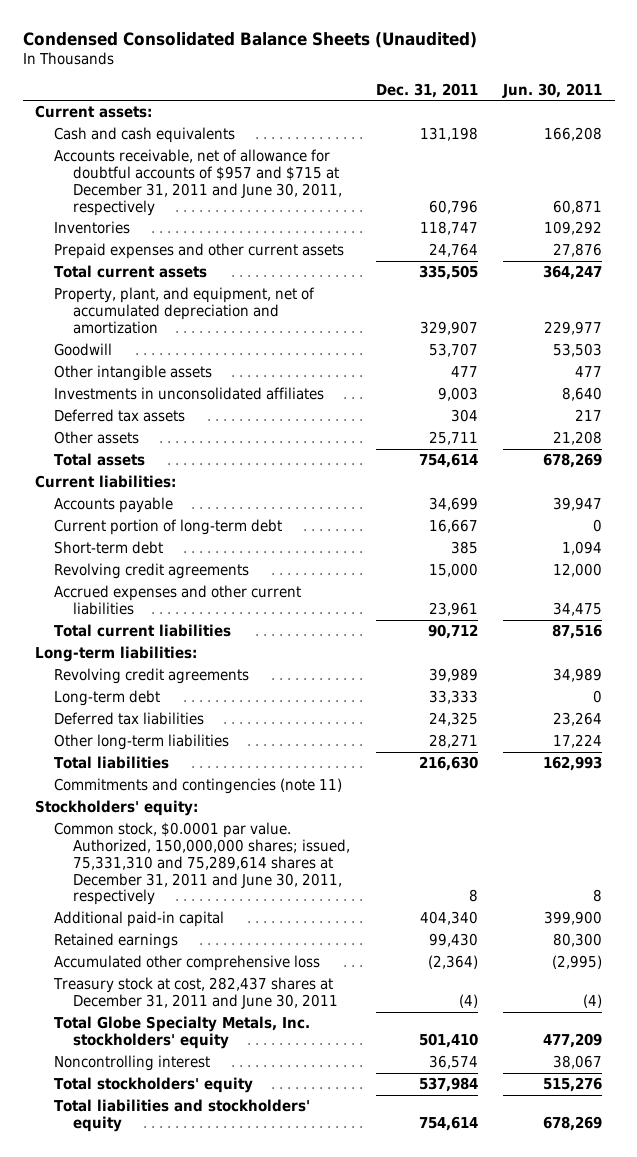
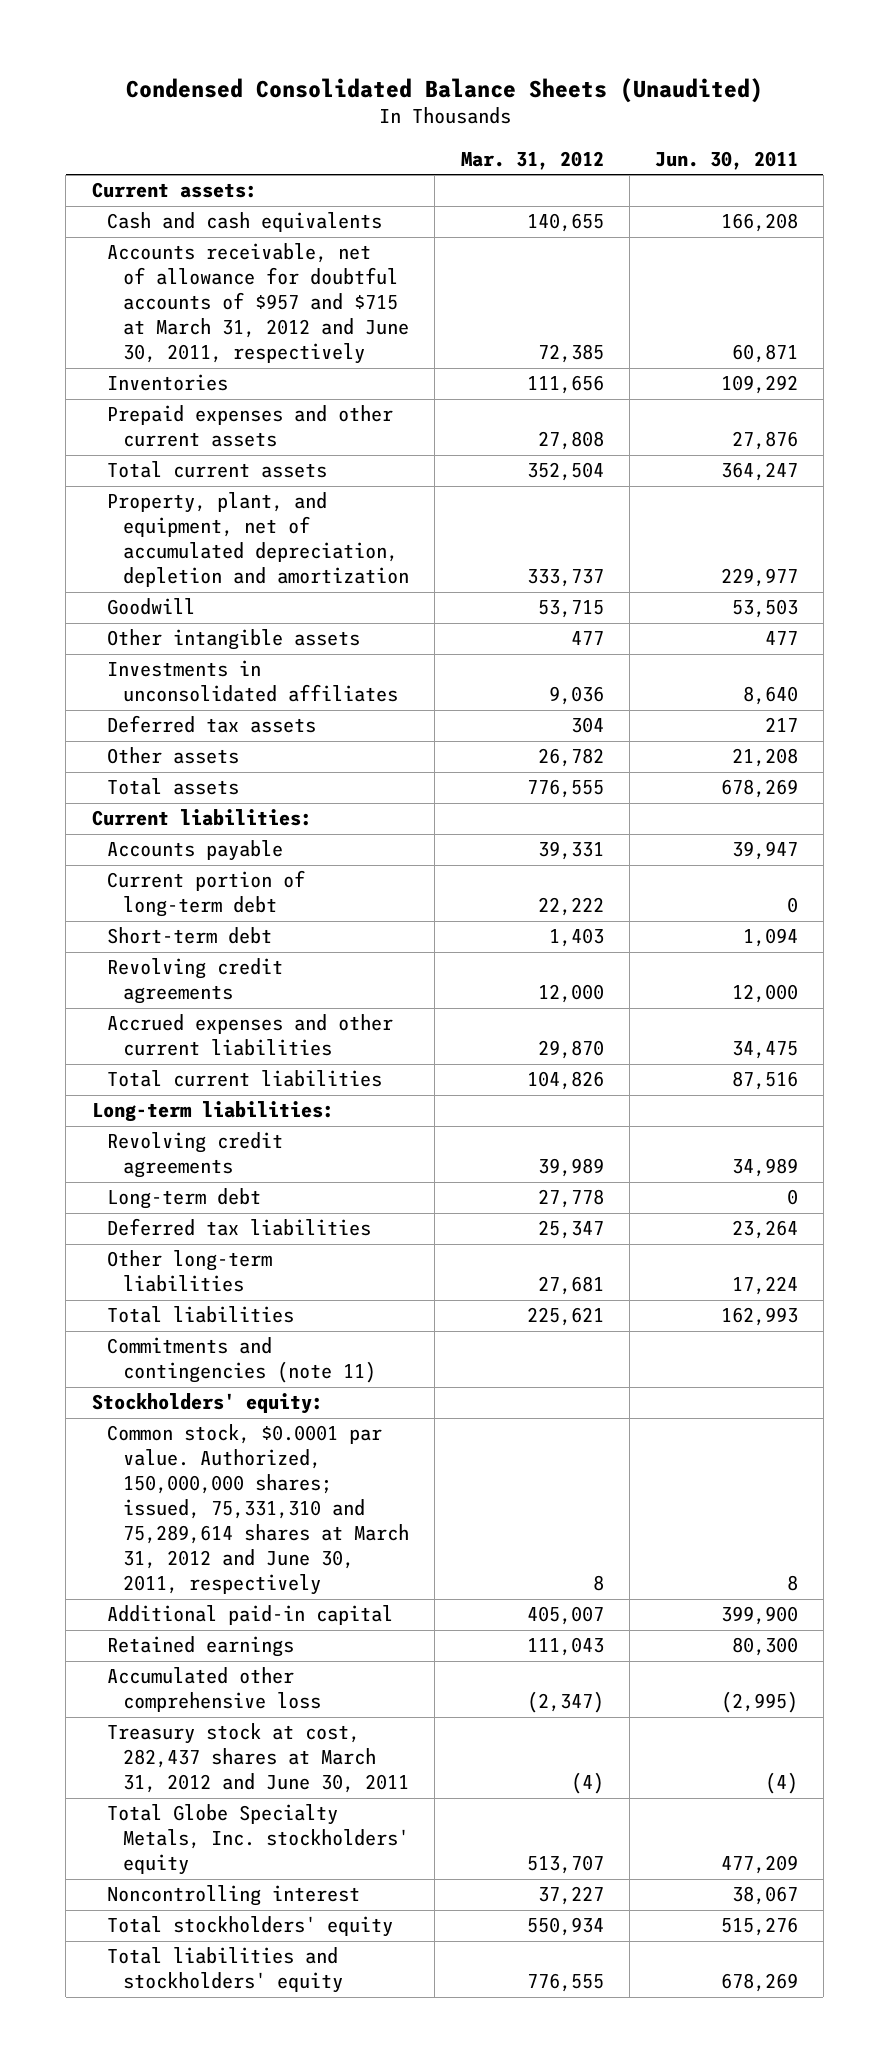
[375,82,478,98] Dec. 31, 2011 -> none
none -> [460,150,604,170] Mar. 31, 2012
[54,149,343,216] Accounts receivable, net of allowance for doubtful accounts of $957 and $715 at December 31, 2011 and June 30, 2011, respectively -> [107,243,410,365] Accounts receivable, net of allowance for doubtful accounts of $957 and $715 at March 31, 2012 and June 30, 2011, respectively
[54,287,316,334] Property, plant, and equipment, net of accumulated depreciation and amortization -> [107,492,410,588] Property, plant, and equipment, net of accumulated depreciation, depletion and amortization
[54,822,351,906] Common stock, $0.0001 par value. Authorized, 150,000,000 shares; issued, 75,331,310 and 75,289,614 shares at December 31, 2011 and June 30, 2011, respectively -> [107,1424,410,1596] Common stock, $0.0001 par value. Authorized, 150,000,000 shares; issued, 75,331,310 and 75,289,614 shares at March 31, 2012 and June 30, 2011, respectively
[53,977,339,1010] Treasury stock at cost, 282,437 shares at December 31, 2011 and June 30, 2011 -> [107,1723,410,1794] Treasury stock at cost, 282,437 shares at March 31, 2012 and June 30, 2011

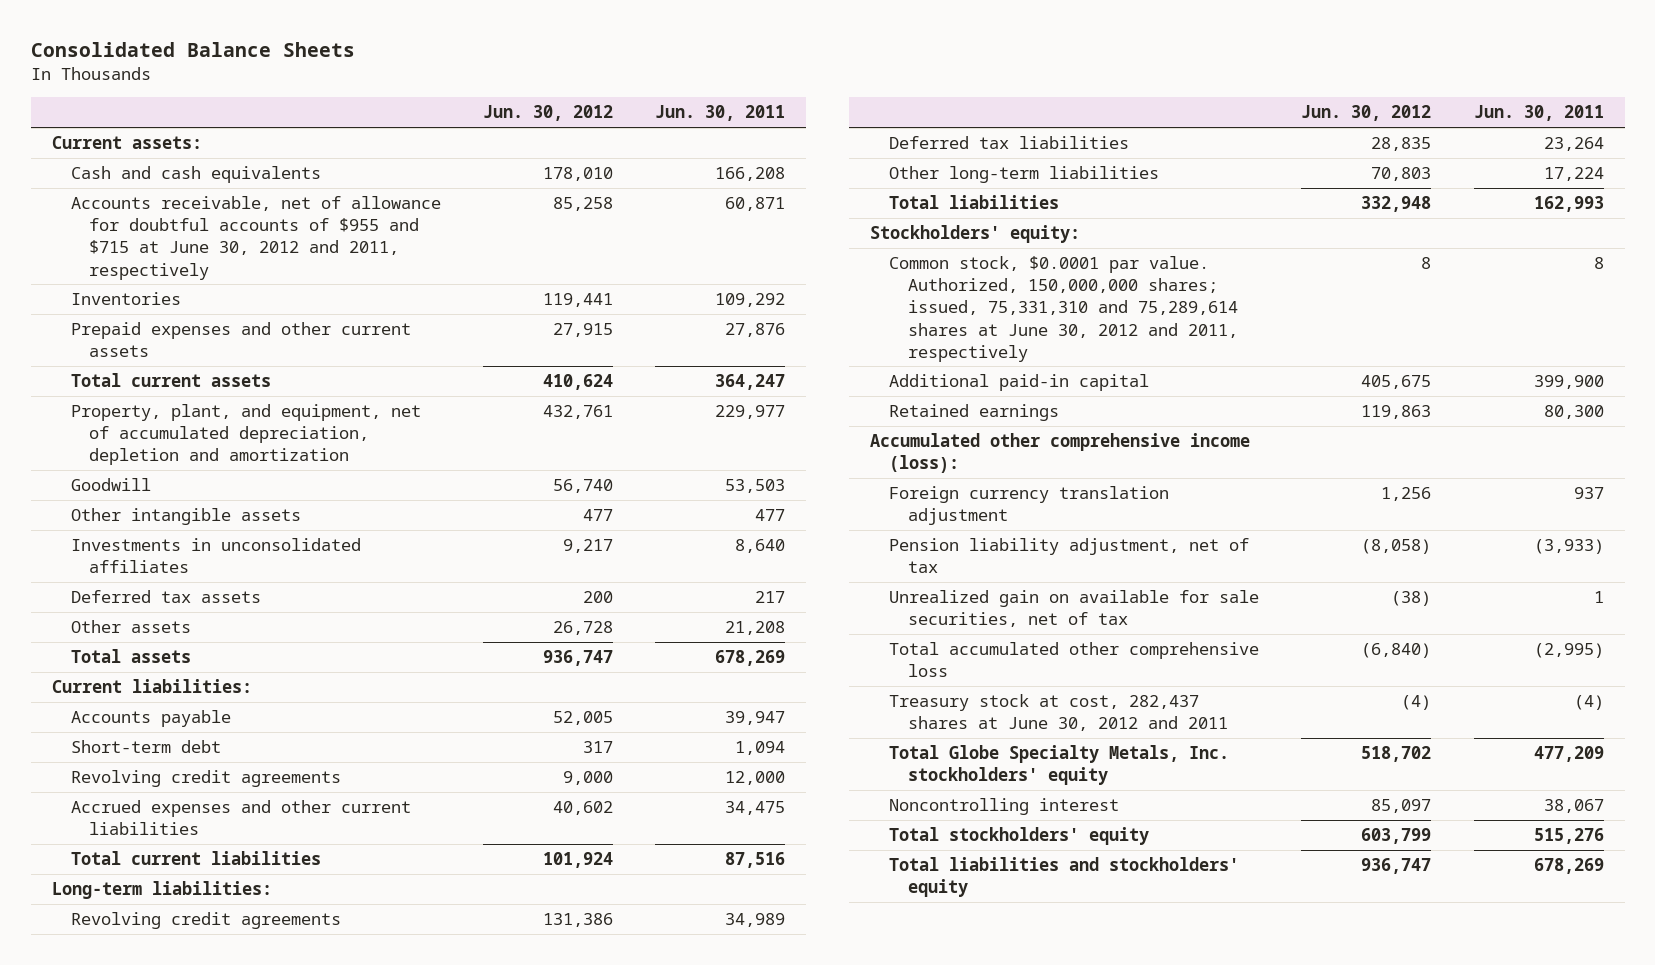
[125,77,763,103] Condensed Consolidated Balance Sheets (Unaudited) -> [30,42,355,58] Consolidated Balance Sheets
[460,150,604,170] Mar. 31, 2012 -> none
none -> [482,105,613,122] Jun. 30, 2012
[107,243,410,365] Accounts receivable, net of allowance for doubtful accounts of $957 and $715 at March 31, 2012 and June 30, 2011, respectively -> [70,196,441,280] Accounts receivable, net of allowance for doubtful accounts of $955 and $715 at June 30, 2012 and 2011, respectively
[107,870,306,918] Current portion of long-term debt -> none
[107,1188,262,1210] Long-term debt -> none
[107,1337,377,1384] Commitments and contingencies (note 11) -> none
[107,1424,410,1596] Common stock, $0.0001 par value. Authorized, 150,000,000 shares; issued, 75,331,310 and 75,289,614 shares at March 31, 2012 and June 30, 2011, respectively -> [889,256,1238,362] Common stock, $0.0001 par value. Authorized, 150,000,000 shares; issued, 75,331,310 and 75,289,614 shares at June 30, 2012 and 2011, respectively
none -> [870,433,1251,474] Accumulated other comprehensive income (loss):
none -> [889,486,1170,526] Foreign currency translation adjustment
none -> [889,538,1250,574] Pension liability adjustment, net of tax
none -> [889,590,1260,628] Unrealized gain on available for sale securities, net of tax
[107,1667,322,1713] Accumulated other comprehensive loss -> [889,642,1260,678] Total accumulated other comprehensive loss
[107,1723,410,1794] Treasury stock at cost, 282,437 shares at March 31, 2012 and June 30, 2011 -> [889,694,1228,732] Treasury stock at cost, 282,437 shares at June 30, 2012 and 2011

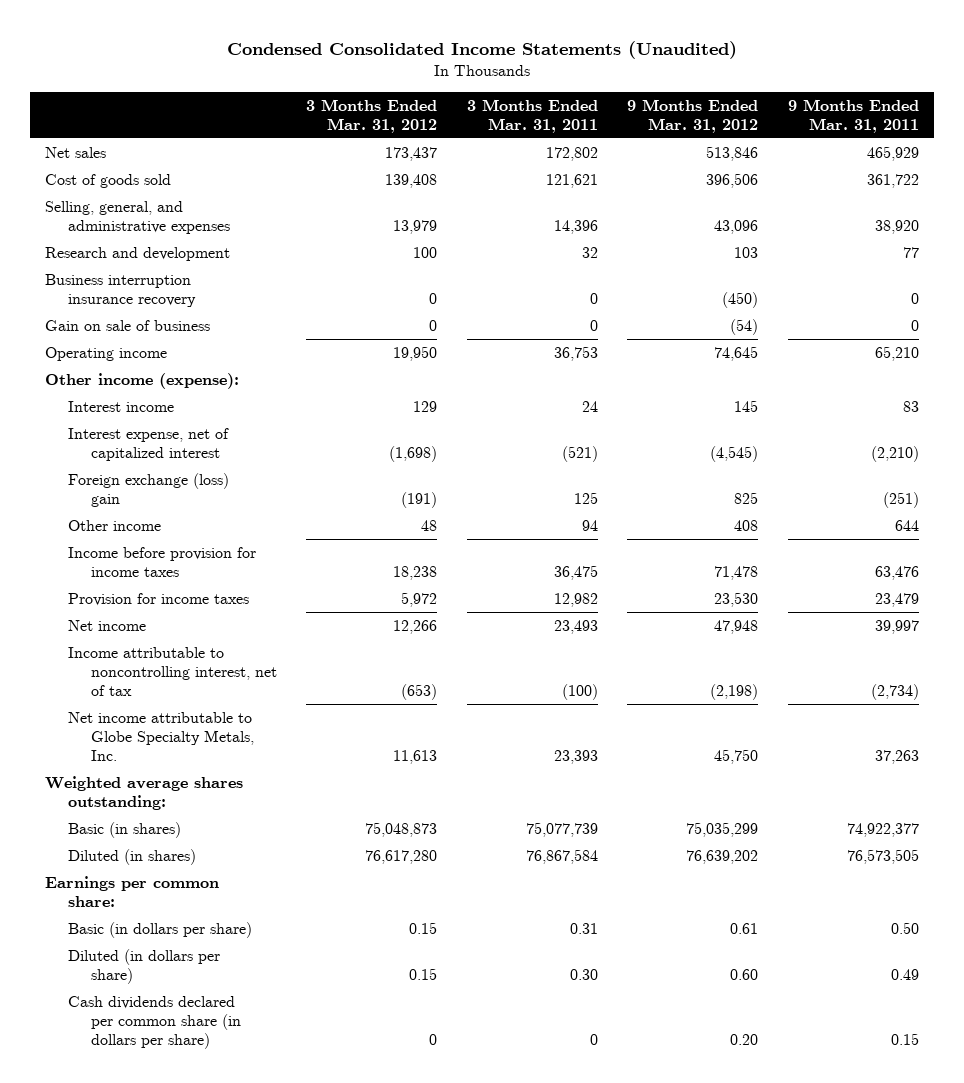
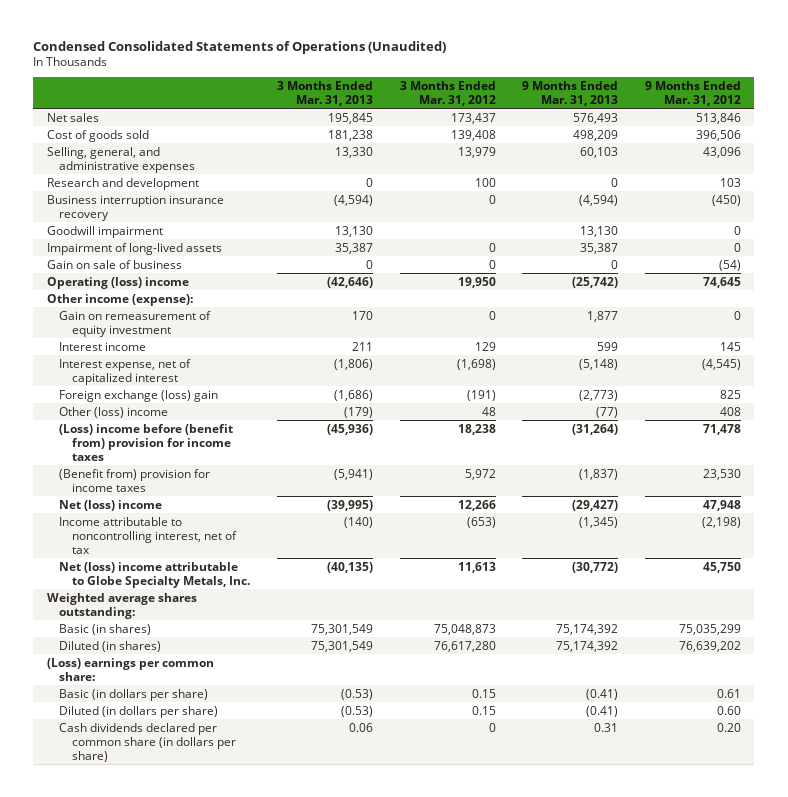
[226,40,737,59] Condensed Consolidated Income Statements (Unaudited) -> [33,40,447,54] Condensed Consolidated Statements of Operations (Unaudited)
[466,98,598,134] 3 Months Ended Mar. 31, 2011 -> none
[788,98,920,134] 9 Months Ended Mar. 31, 2011 -> none
none -> [276,80,373,106] 3 Months Ended Mar. 31, 2013
none -> [522,80,619,106] 9 Months Ended Mar. 31, 2013
none -> [46,225,163,238] Goodwill impairment
none -> [46,242,222,255] Impairment of long-lived assets
[44,346,167,361] Operating income -> [46,276,189,289] Operating (loss) income
none -> [59,310,212,337] Gain on remeasurement of equity investment
[67,519,161,531] Other income -> [59,406,169,418] Other (loss) income
[67,546,256,578] Income before provision for income taxes -> [59,423,234,461] (Loss) income before (benefit from) provision for income taxes
[67,592,249,606] Provision for income taxes -> [59,468,211,492] (Benefit from) provision for income taxes
[67,619,146,631] Net income -> [59,499,163,511] Net (loss) income
[67,711,254,762] Net income attributable to Globe Specialty Metals, Inc. -> [59,561,251,588] Net (loss) income attributable to Globe Specialty Metals, Inc.
[44,875,219,908] Earnings per common share: -> [46,657,214,681] (Loss) earnings per common share:

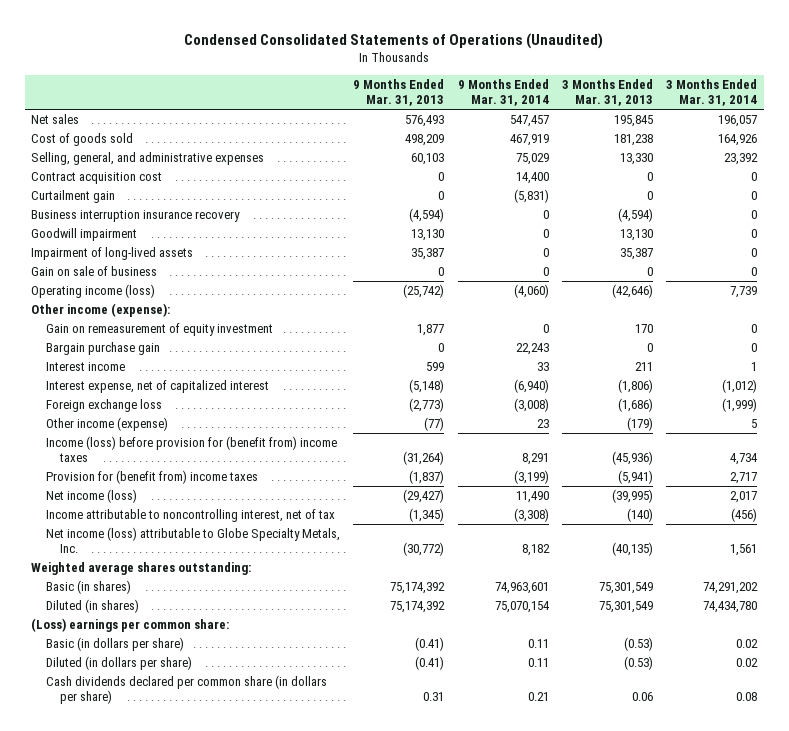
[399,80,496,106] 3 Months Ended Mar. 31, 2012 -> none
[644,80,741,106] 9 Months Ended Mar. 31, 2012 -> none
none -> [457,79,549,107] 9 Months Ended Mar. 31, 2014
none -> [666,79,758,107] 3 Months Ended Mar. 31, 2014
[46,177,199,190] Research and development -> none
none -> [31,172,163,185] Contract acquisition cost
none -> [31,190,116,204] Curtailment gain
[46,276,189,289] Operating (loss) income -> [31,284,156,299] Operating income (loss)
none -> [45,342,160,356] Bargain purchase gain
[59,389,219,402] Foreign exchange (loss) gain -> [45,399,162,413] Foreign exchange loss
[59,406,169,418] Other (loss) income -> [45,417,168,432] Other income (expense)
[59,423,234,461] (Loss) income before (benefit from) provision for income taxes -> [45,436,337,463] Income (loss) before provision for (benefit from) income taxes
[59,468,211,492] (Benefit from) provision for income taxes -> [45,470,258,485] Provision for (benefit from) income taxes
[59,499,163,511] Net (loss) income -> [45,489,137,504] Net income (loss)
[59,561,251,588] Net (loss) income attributable to Globe Specialty Metals, Inc. -> [45,527,340,554] Net income (loss) attributable to Globe Specialty Metals, Inc.

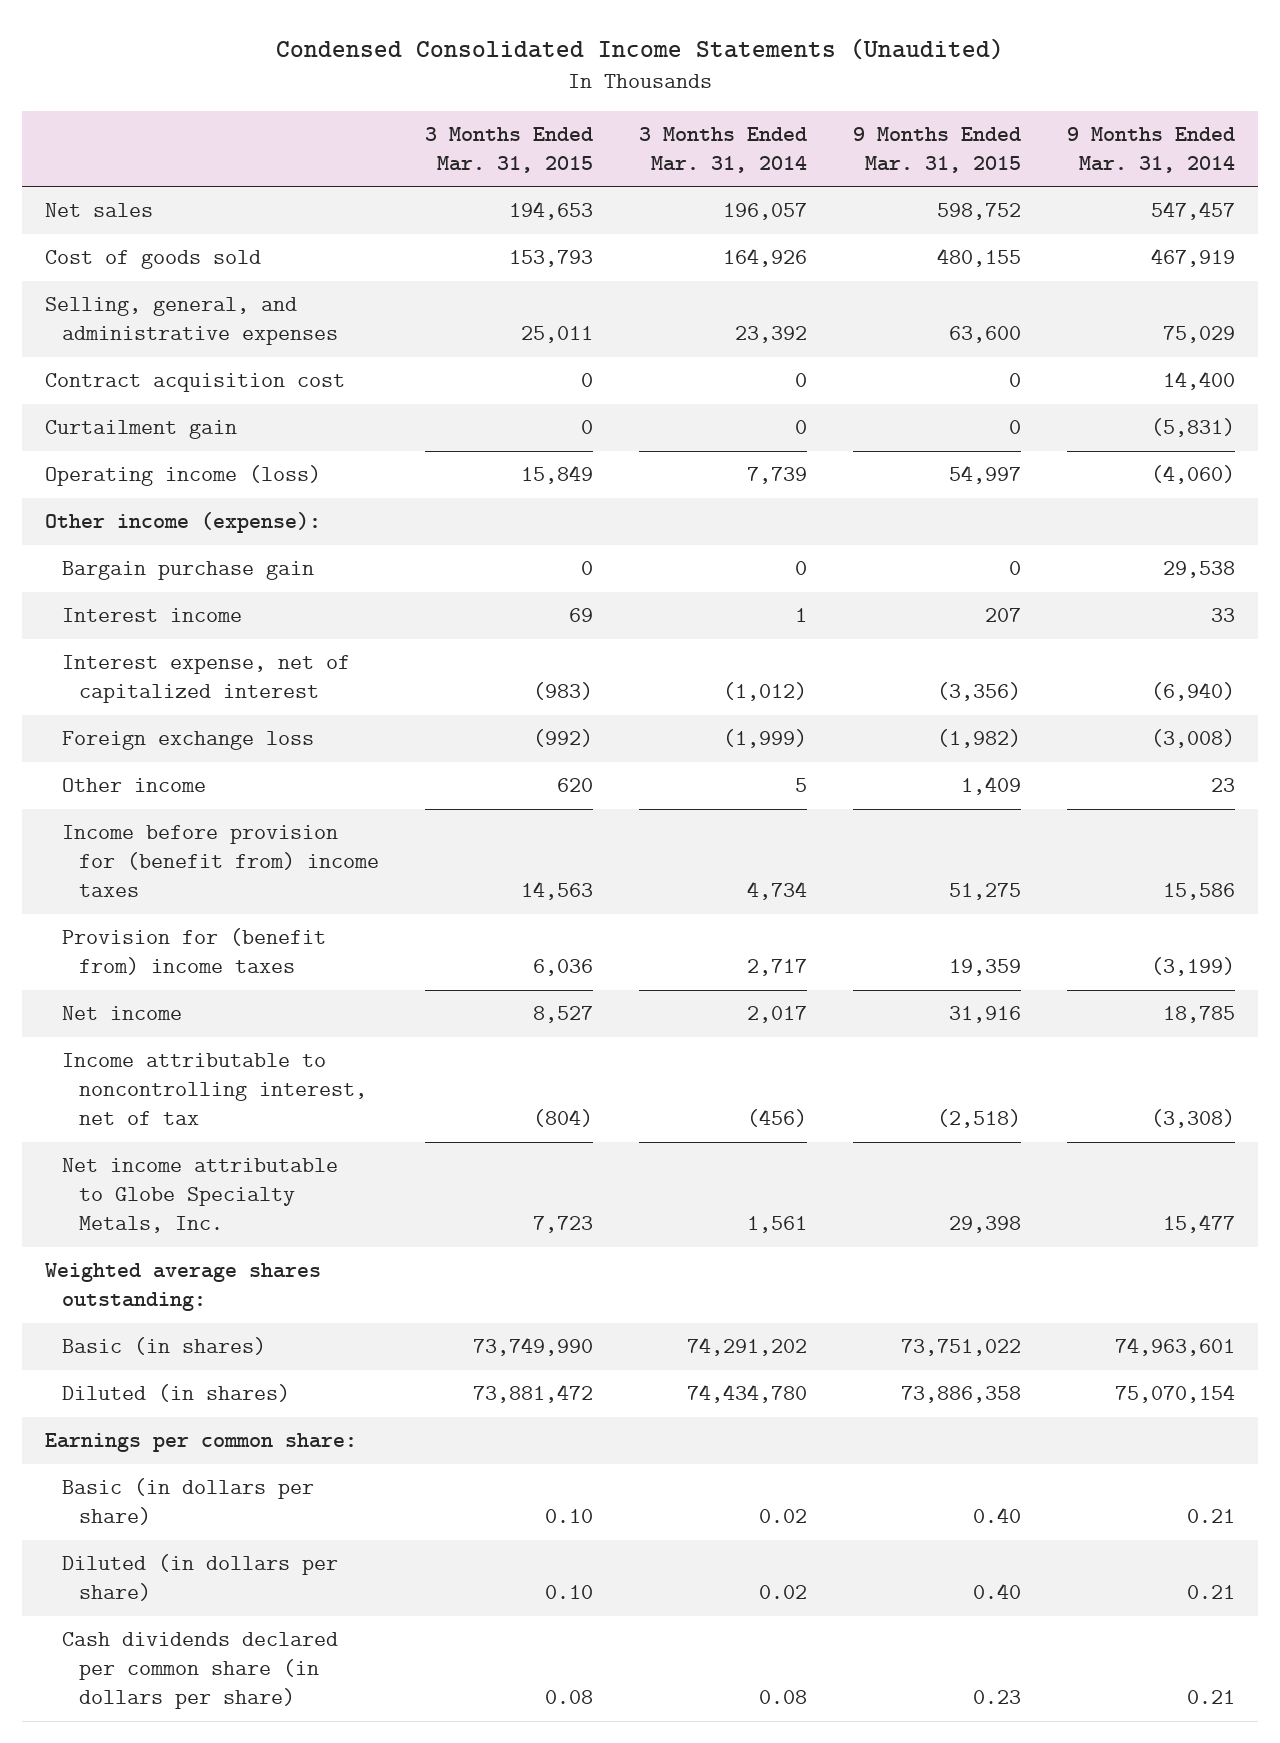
[184,32,604,49] Condensed Consolidated Statements of Operations (Unaudited) -> [276,38,1005,61] Condensed Consolidated Income Statements (Unaudited)
[353,79,445,107] 9 Months Ended Mar. 31, 2013 -> none
[561,79,653,107] 3 Months Ended Mar. 31, 2013 -> none
none -> [424,126,593,173] 3 Months Ended Mar. 31, 2015
none -> [853,126,1022,173] 9 Months Ended Mar. 31, 2015
[31,210,241,223] Business interruption insurance recovery -> none
[31,228,138,242] Goodwill impairment -> none
[31,247,194,261] Impairment of long-lived assets -> none
[31,266,158,277] Gain on sale of business -> none
[45,323,273,337] Gain on remeasurement of equity investment -> none
[515,343,549,356] 22,243 -> [1163,561,1236,579] 29,538
[45,417,168,432] Other income (expense) -> [61,778,206,793] Other income
[45,436,337,463] Income (loss) before provision for (benefit from) income taxes -> [61,825,379,898] Income before provision for (benefit from) income taxes
[521,453,549,466] 8,291 -> [1163,883,1236,901] 15,586
[45,489,137,504] Net income (loss) -> [61,1006,182,1021] Net income
[515,491,549,504] 11,490 -> [1163,1006,1236,1024] 18,785
[45,527,340,554] Net income (loss) attributable to Globe Specialty Metals, Inc. -> [61,1158,338,1234] Net income attributable to Globe Specialty Metals, Inc.
[521,544,550,557] 8,182 -> [1163,1214,1236,1234] 15,477
[31,618,230,633] (Loss) earnings per common share: -> [44,1433,357,1453] Earnings per common share:
[527,639,549,649] 0.11 -> [1187,1509,1236,1524] 0.21
[527,658,549,668] 0.11 -> [1187,1585,1236,1600] 0.21

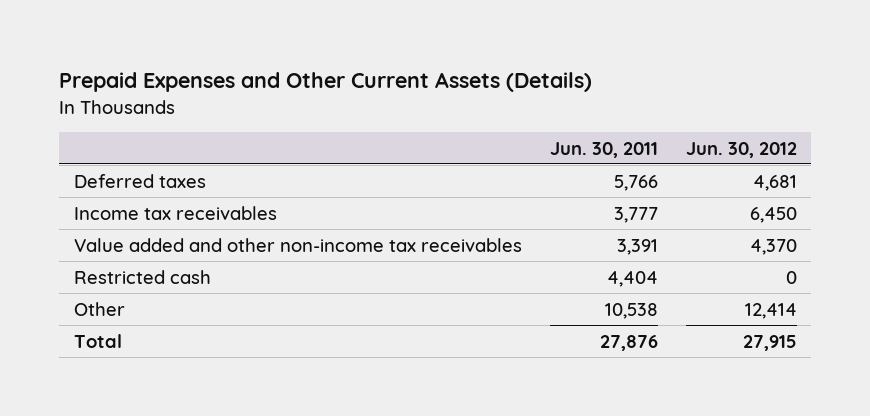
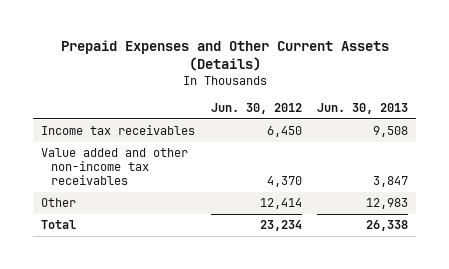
[549,141,658,158] Jun. 30, 2011 -> none
none -> [317,103,409,115] Jun. 30, 2013
[73,173,206,188] Deferred taxes -> none
[73,269,211,284] Restricted cash -> none
[742,334,797,351] 27,915 -> [259,220,302,232] 23,234

